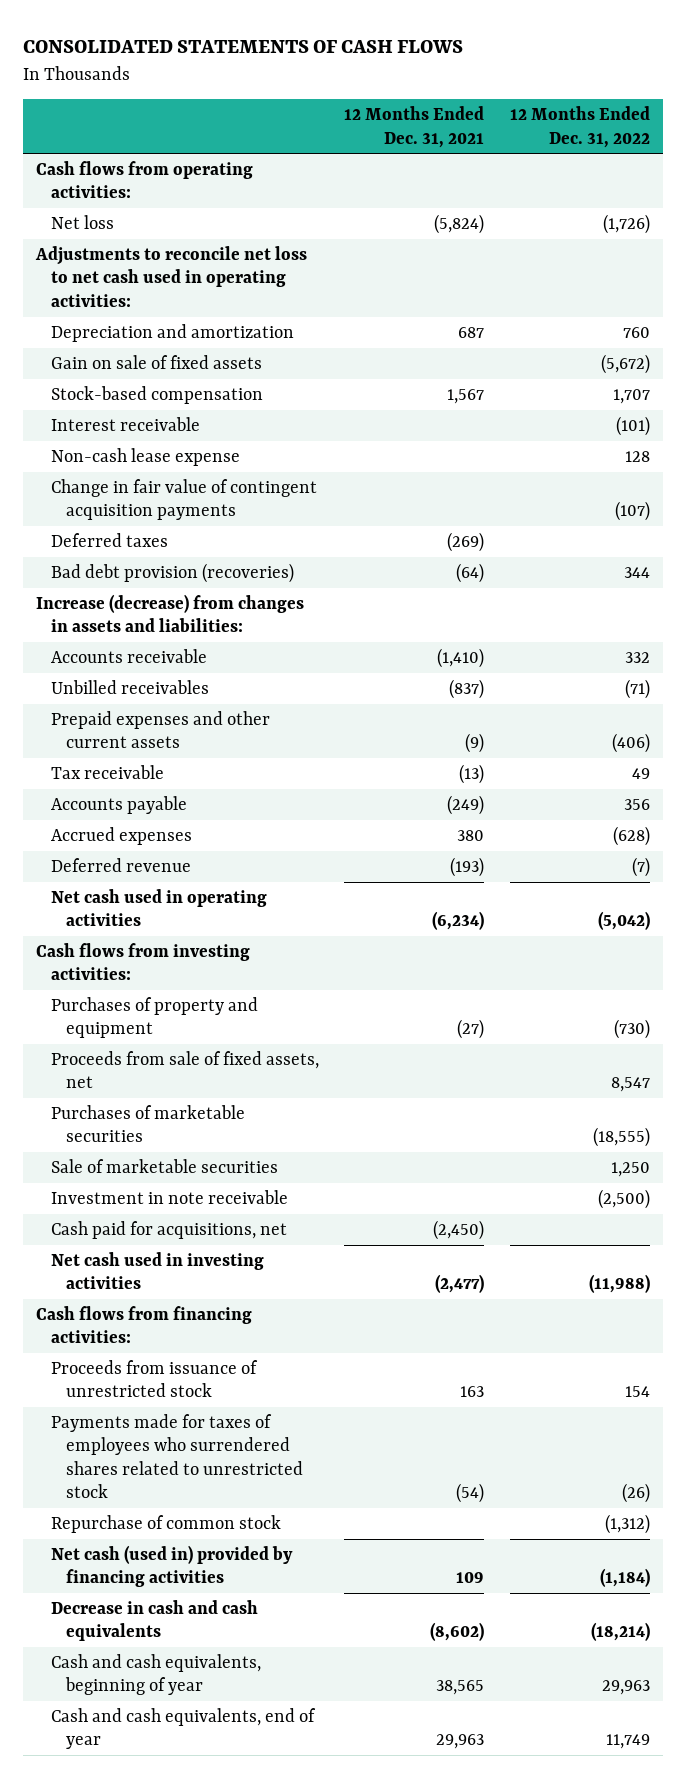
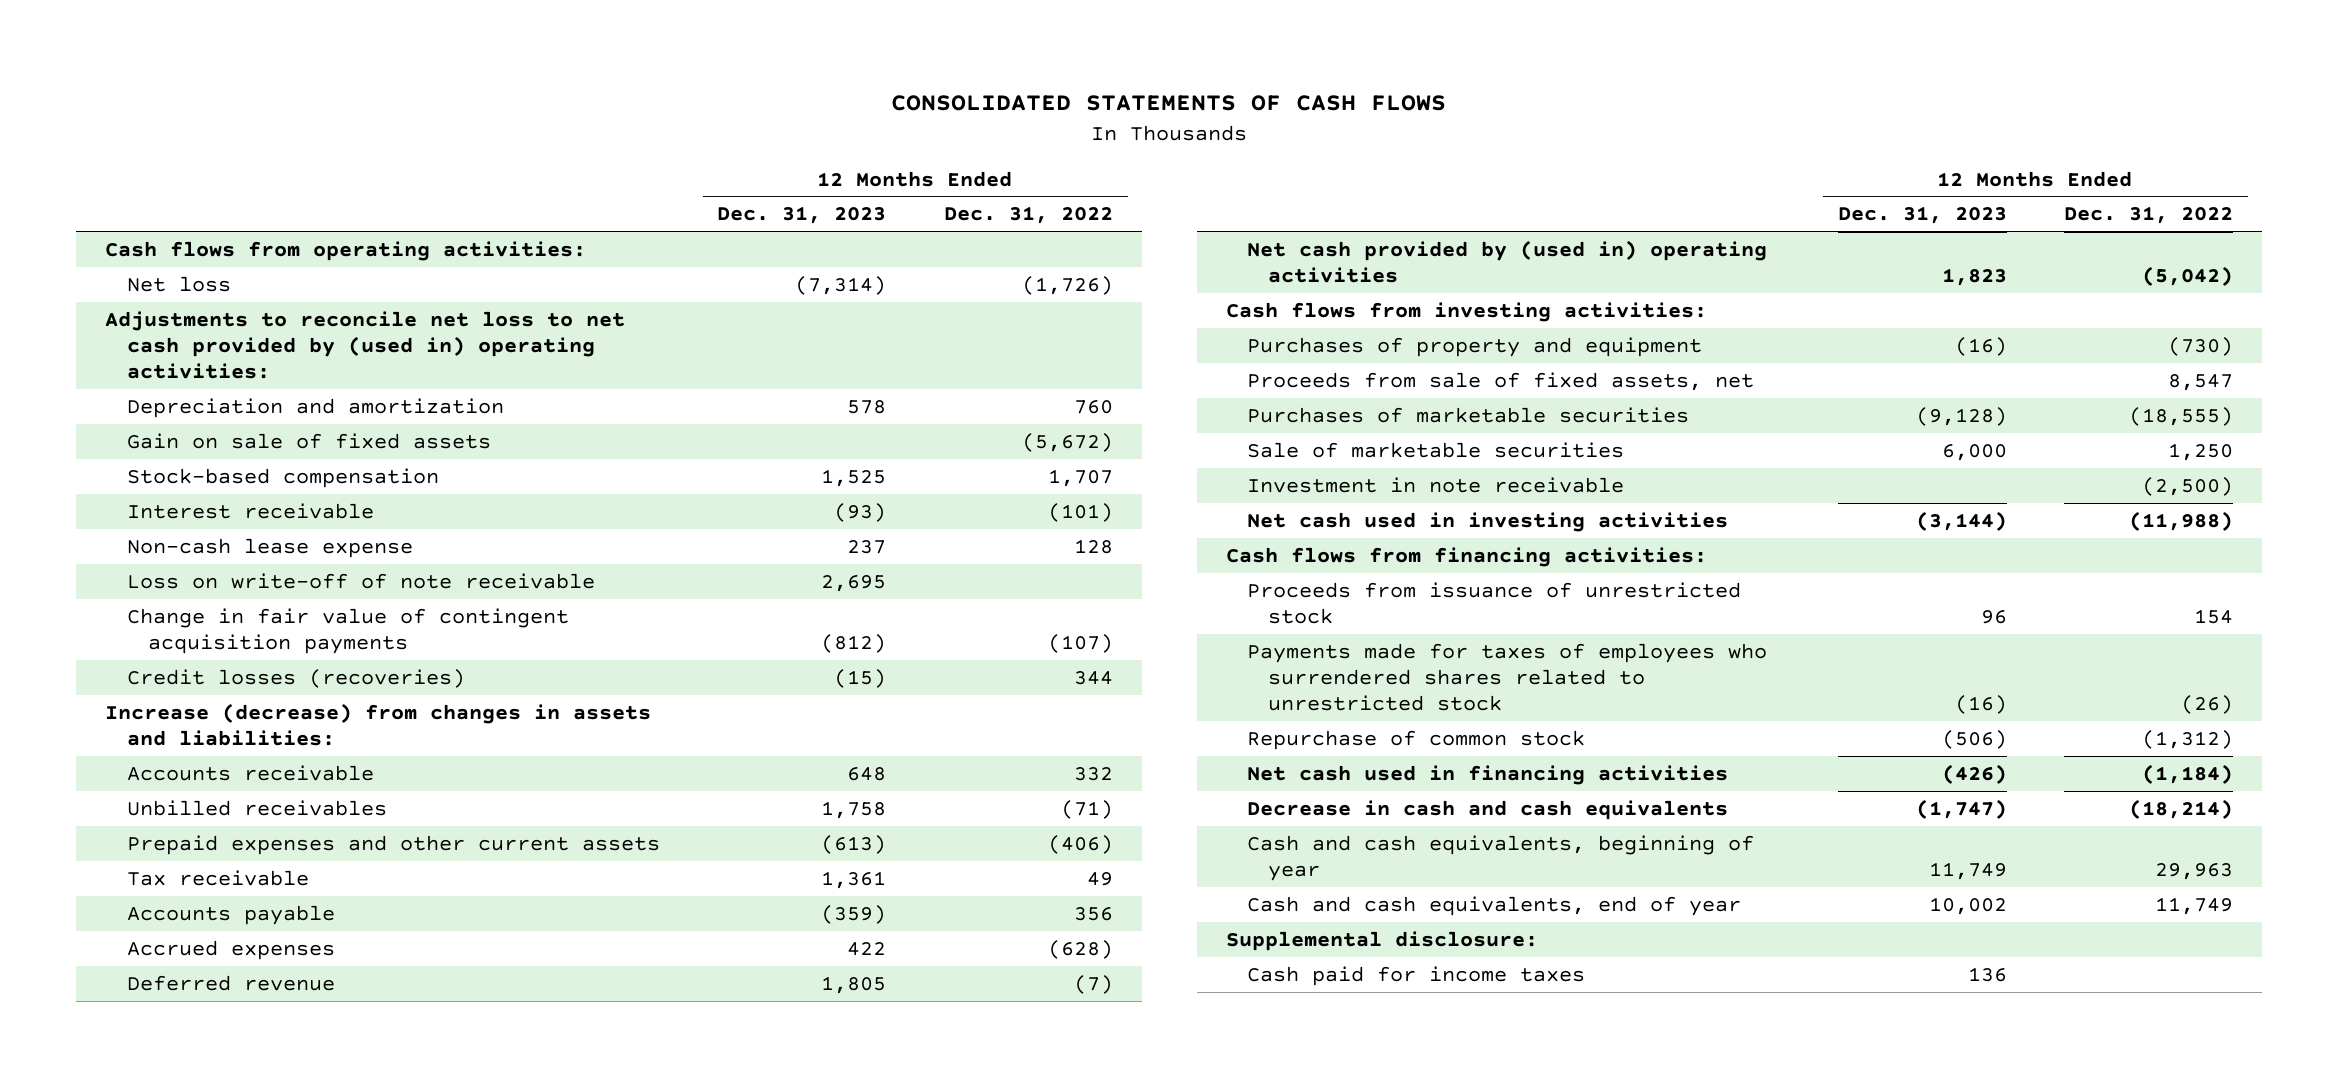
[344,106,485,148] 12 Months Ended Dec. 31, 2021 -> none
none -> [717,206,887,225] Dec. 31, 2023
[34,246,307,307] Adjustments to reconcile net loss to net cash used in operating activities: -> [105,310,626,380] Adjustments to reconcile net loss to net cash provided by (used in) operating activities:
none -> [126,572,595,589] Loss on write-off of note receivable
[50,533,168,548] Deferred taxes -> none
[50,563,294,584] Bad debt provision (recoveries) -> [126,668,465,688] Credit losses (recoveries)
[50,889,267,927] Net cash used in operating activities -> [1246,239,1767,284] Net cash provided by (used in) operating activities
[50,1221,287,1240] Cash paid for acquisitions, net -> none
[50,1545,293,1588] Net cash (used in) provided by financing activities -> [1246,764,1728,785] Net cash used in financing activities
none -> [1225,930,1538,951] Supplemental disclosure:
none -> [1246,965,1585,986] Cash paid for income taxes

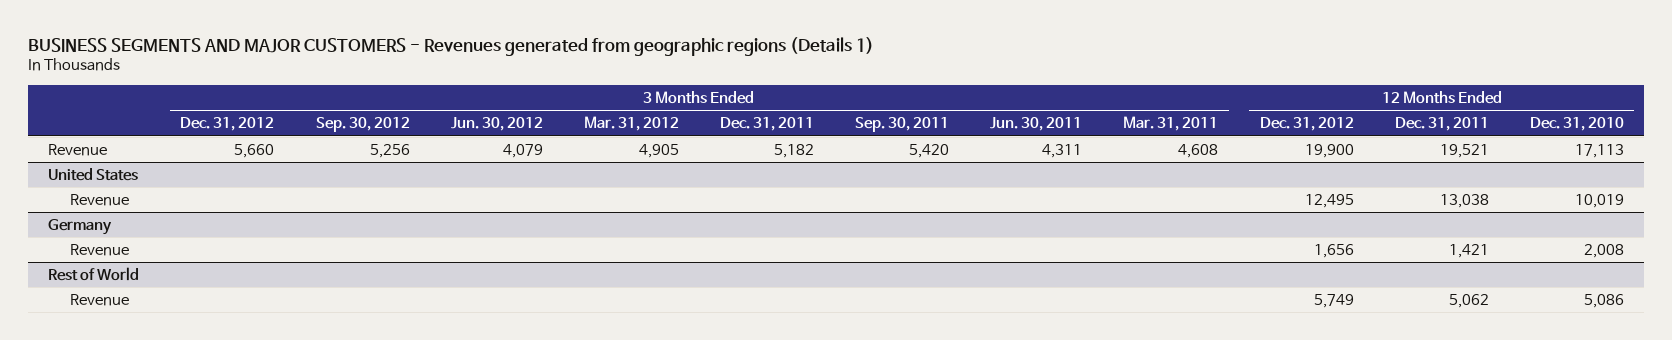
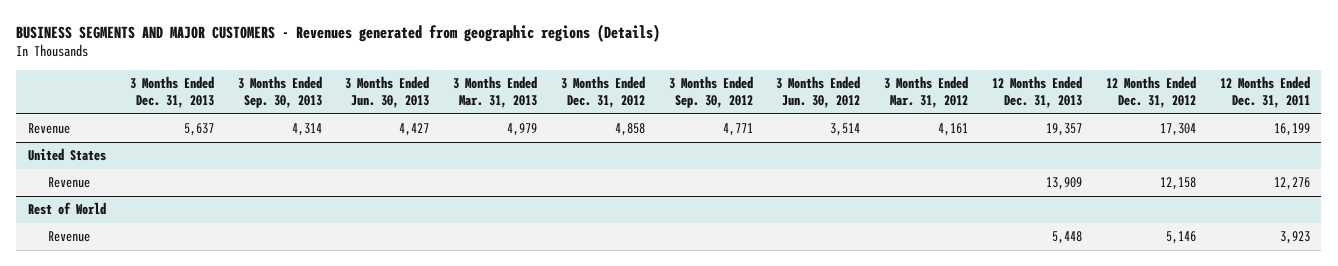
[27,36,874,56] BUSINESS SEGMENTS AND MAJOR CUSTOMERS - Revenues generated from geographic regions (Details 1) -> [16,23,661,42] BUSINESS SEGMENTS AND MAJOR CUSTOMERS - Revenues generated from geographic regions (Details)
[719,117,814,132] Dec. 31, 2011 -> none
[855,117,950,133] Sep. 30, 2011 -> none
[990,117,1083,132] Jun. 30, 2011 -> none
[1123,116,1219,132] Mar. 31, 2011 -> none
[1529,117,1624,132] Dec. 31, 2010 -> none
none -> [129,76,214,109] 3 Months Ended Dec. 31, 2013
none -> [237,76,322,109] 3 Months Ended Sep. 30, 2013
none -> [345,76,430,109] 3 Months Ended Jun. 30, 2013
none -> [453,76,538,109] 3 Months Ended Mar. 31, 2013
none -> [992,76,1083,109] 12 Months Ended Dec. 31, 2013
[234,143,275,158] 5,660 -> [614,123,645,137] 4,858
[369,143,410,158] 5,256 -> [722,123,753,137] 4,771
[502,143,543,158] 4,079 -> [830,123,861,137] 3,514
[638,143,679,158] 4,905 -> [938,123,969,137] 4,161
[1304,143,1354,158] 19,900 -> [1159,123,1196,137] 17,304
[1439,143,1489,158] 19,521 -> [1273,123,1310,137] 16,199
[48,218,113,235] Germany -> none
[69,243,129,256] Revenue -> none
[1304,193,1354,208] 12,495 -> [1159,177,1196,191] 12,158
[1439,193,1489,208] 13,038 -> [1273,177,1310,191] 12,276
[1313,293,1354,308] 5,749 -> [1165,231,1196,245] 5,146
[1448,293,1489,308] 5,062 -> [1279,231,1310,245] 3,923

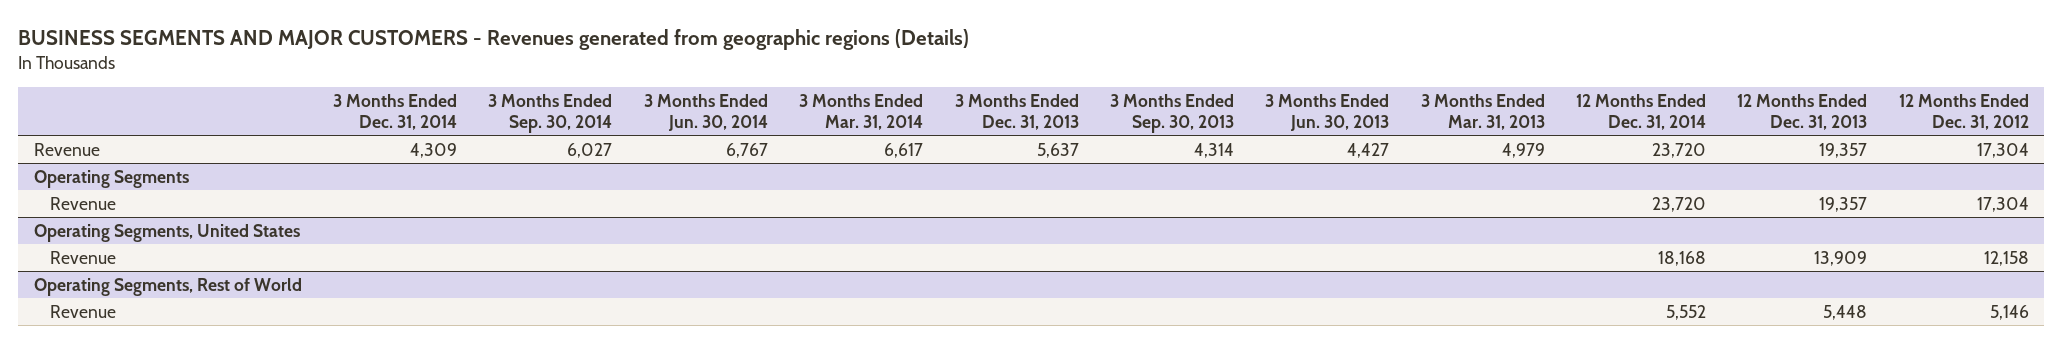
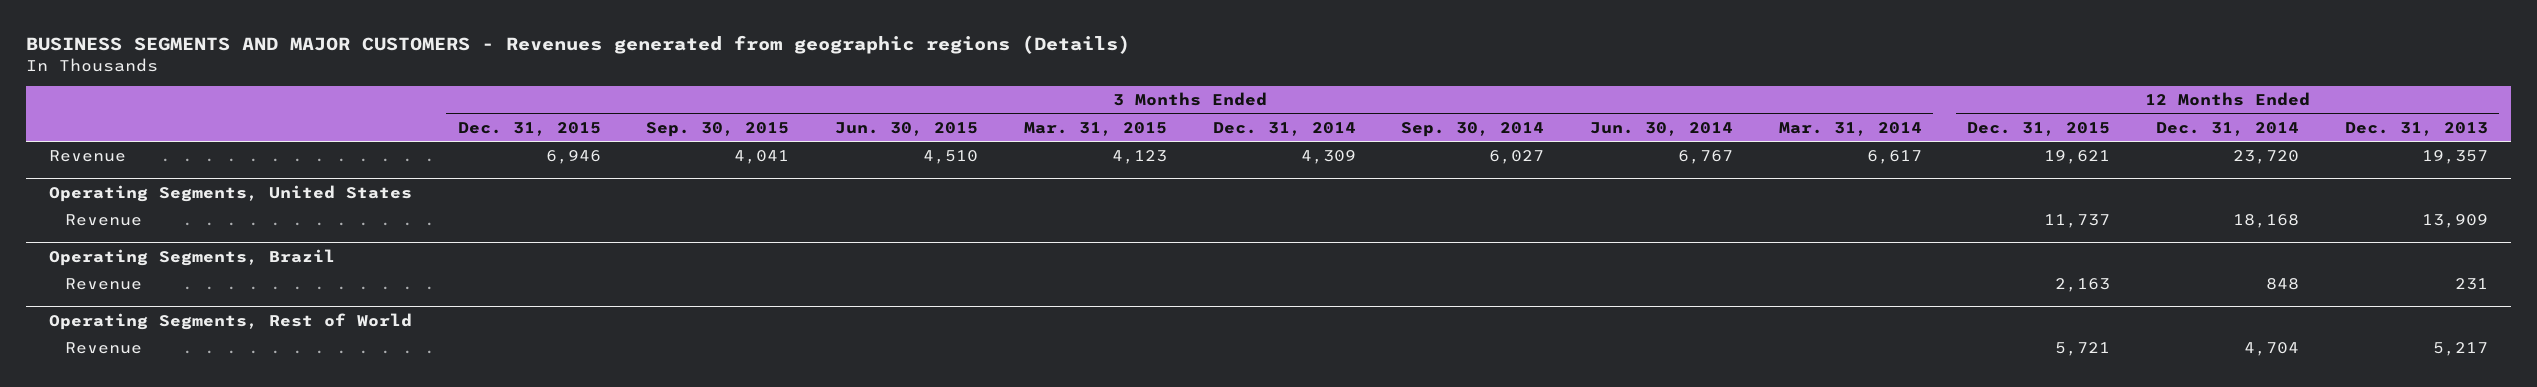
[954,93,1079,131] 3 Months Ended Dec. 31, 2013 -> none
[1109,93,1234,134] 3 Months Ended Sep. 30, 2013 -> none
[1265,93,1390,132] 3 Months Ended Jun. 30, 2013 -> none
[1420,93,1545,131] 3 Months Ended Mar. 31, 2013 -> none
[1898,93,2029,131] 12 Months Ended Dec. 31, 2012 -> none
none -> [457,121,601,136] Dec. 31, 2015
none -> [646,121,790,137] Sep. 30, 2015
none -> [835,121,979,136] Jun. 30, 2015
none -> [1023,121,1167,136] Mar. 31, 2015
none -> [1967,121,2111,136] Dec. 31, 2015
[33,169,189,188] Operating Segments -> none
[50,196,117,210] Revenue -> none
none -> [48,249,335,267] Operating Segments, Brazil
none -> [64,278,142,291] Revenue
[1665,304,1706,320] 5,552 -> [2244,342,2300,357] 4,704
[1823,304,1868,320] 5,448 -> [2432,342,2488,357] 5,217

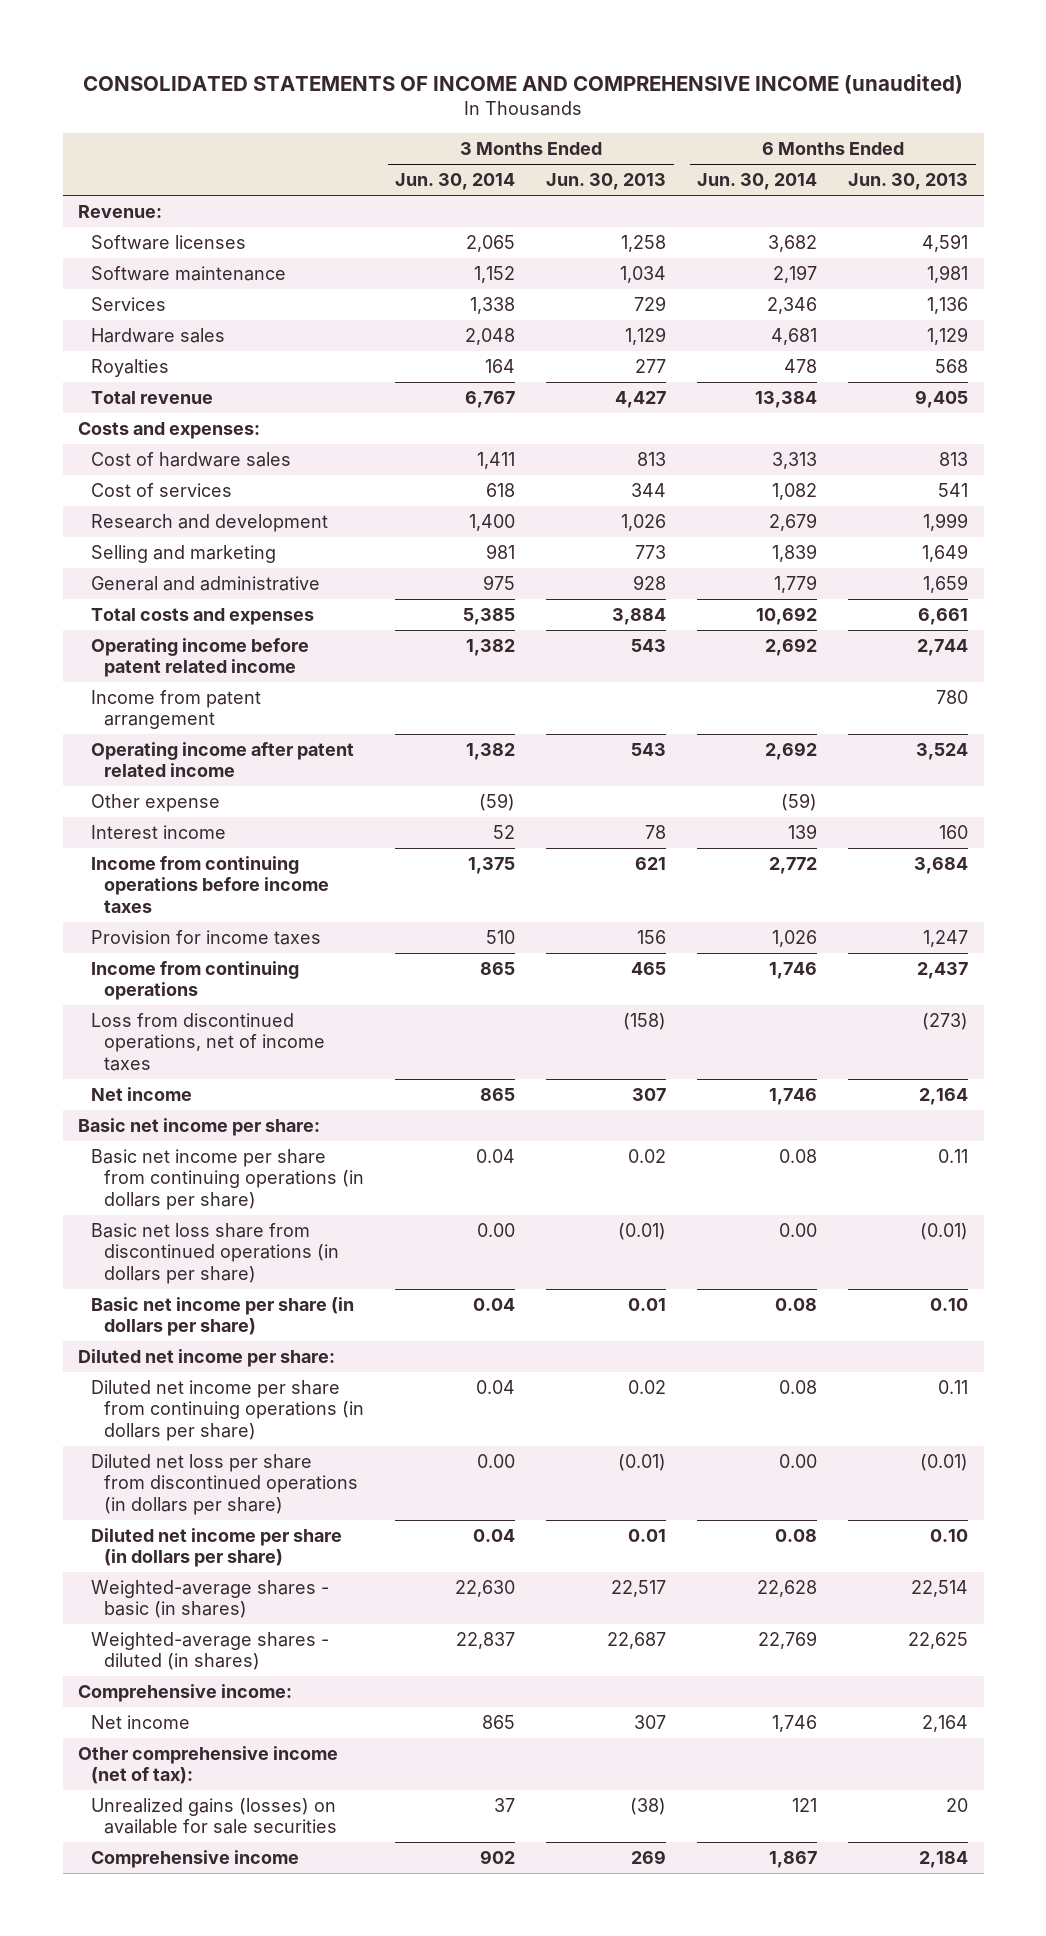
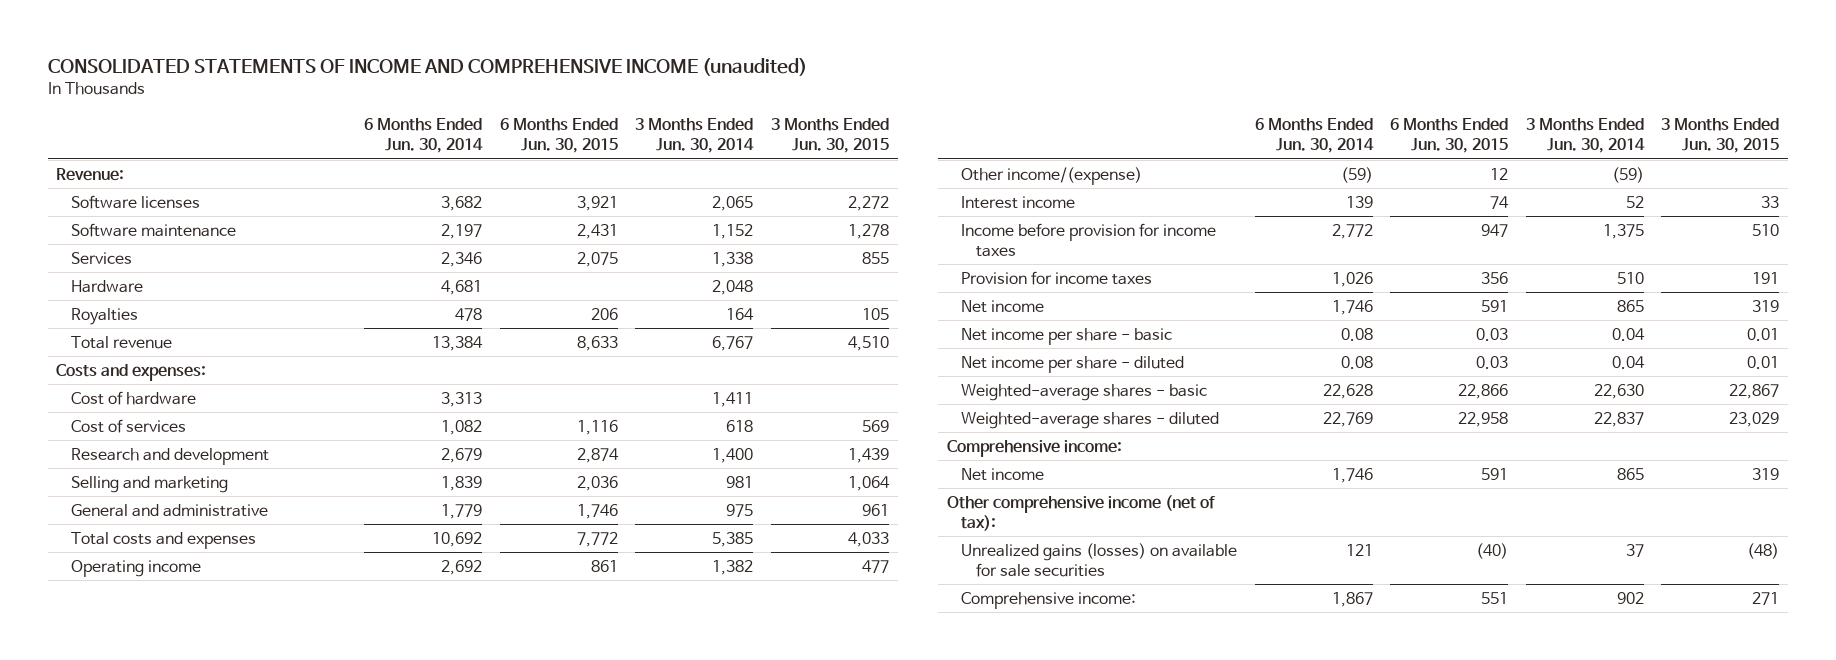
[546,173,667,191] Jun. 30, 2013 -> none
[848,173,969,191] Jun. 30, 2013 -> none
none -> [499,118,618,154] 6 Months Ended Jun. 30, 2015
none -> [770,118,889,154] 3 Months Ended Jun. 30, 2015
[91,328,226,344] Hardware sales -> [70,279,143,293] Hardware
[91,452,292,468] Cost of hardware sales -> [70,390,196,405] Cost of hardware
[91,638,310,678] Operating income before patent related income -> none
[91,690,262,730] Income from patent arrangement -> none
[91,742,355,778] Operating income after patent related income -> [70,559,201,577] Operating income
[91,794,221,813] Other expense -> [961,166,1143,185] Other income/(expense)
[91,856,330,913] Income from continuing operations before income taxes -> [961,222,1217,257] Income before provision for income taxes
[91,961,300,1001] Income from continuing operations -> none
[91,1013,326,1071] Loss from discontinued operations, net of income taxes -> none
[78,1118,321,1137] Basic net income per share: -> none
[91,1149,365,1210] Basic net income per share from continuing operations (in dollars per share) -> none
[91,1223,340,1284] Basic net loss share from discontinued operations (in dollars per share) -> none
[78,1349,336,1368] Diluted net income per share: -> none
[91,1380,365,1441] Diluted net income per share from continuing operations (in dollars per share) -> none
[91,1454,359,1515] Diluted net loss per share from discontinued operations (in dollars per share) -> none
[91,1297,355,1337] Basic net income per share (in dollars per share) -> [961,327,1173,345] Net income per share - basic
[91,1528,343,1568] Diluted net income per share (in dollars per share) -> [961,355,1185,373] Net income per share - diluted
[91,1580,330,1619] Weighted-average shares - basic (in shares) -> [961,383,1208,401] Weighted-average shares - basic
[91,1632,330,1671] Weighted-average shares - diluted (in shares) -> [961,411,1220,429] Weighted-average shares - diluted
[91,1850,300,1869] Comprehensive income -> [961,591,1137,609] Comprehensive income:

